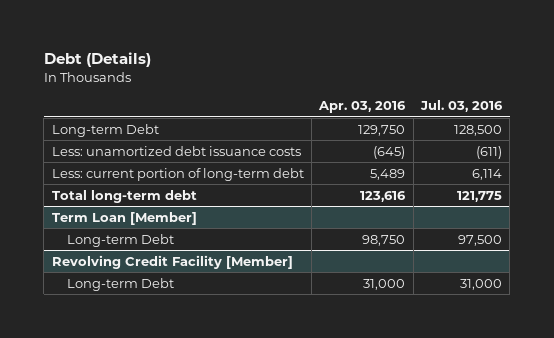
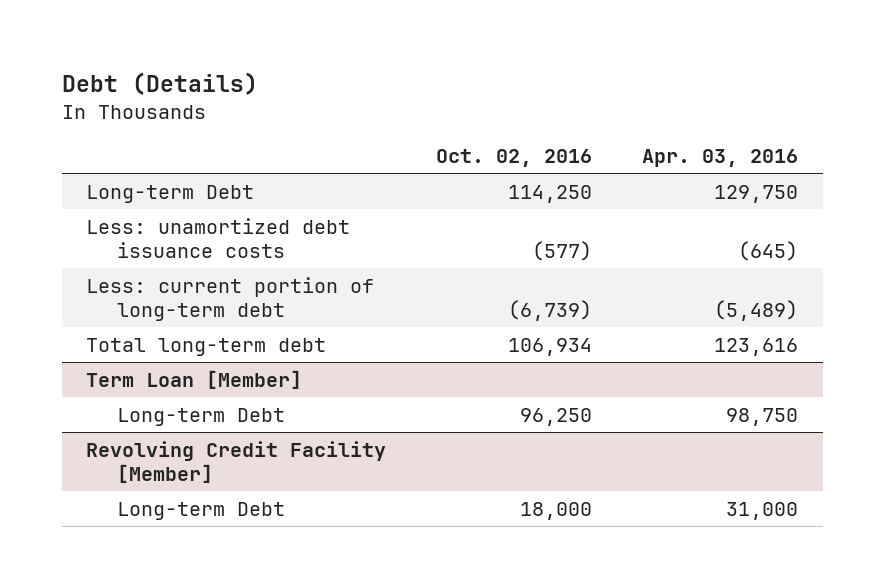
[420,100,504,113] Jul. 03, 2016 -> none
none -> [436,148,593,167] Oct. 02, 2016
[370,168,406,180] 5,489 -> [713,299,798,321] (5,489)

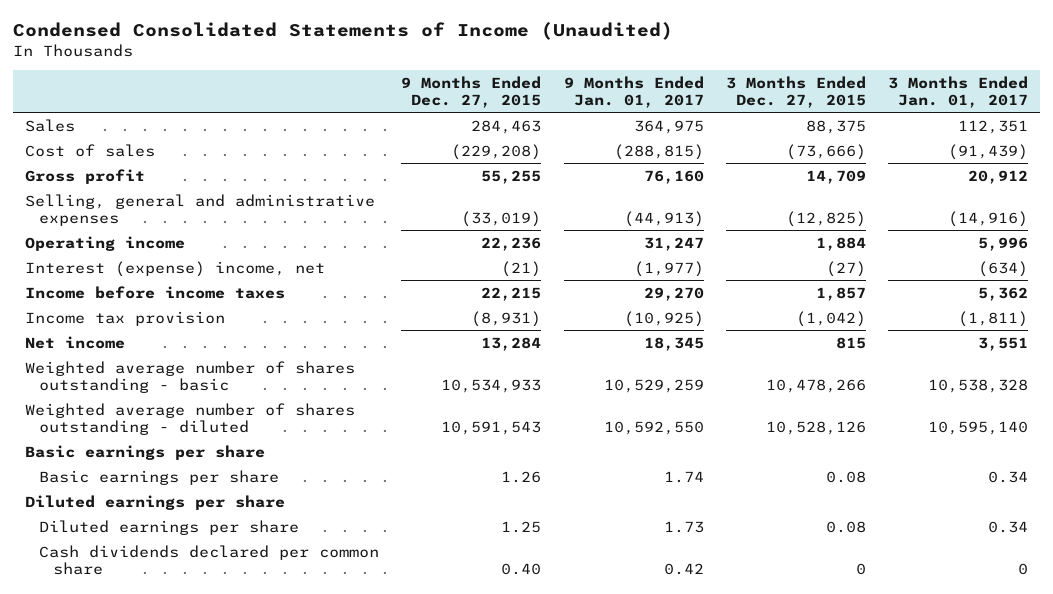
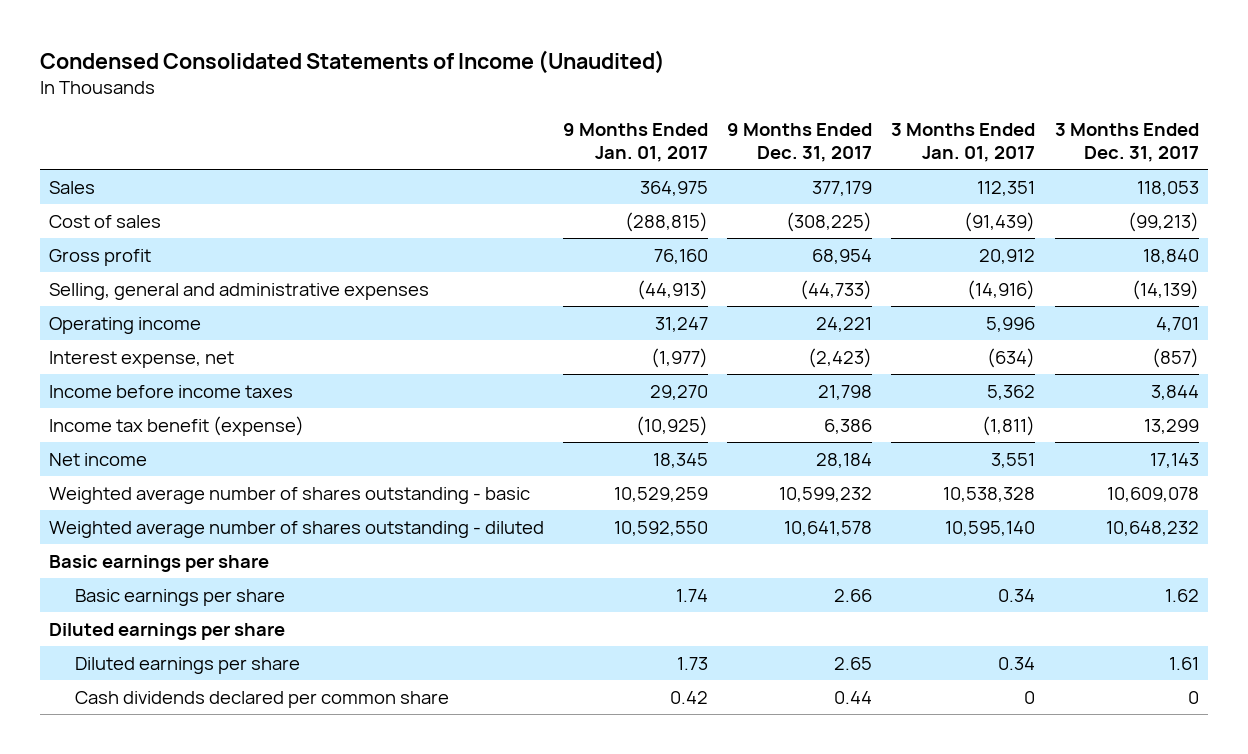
[401,75,542,108] 9 Months Ended Dec. 27, 2015 -> none
[725,75,866,108] 3 Months Ended Dec. 27, 2015 -> none
none -> [727,122,873,162] 9 Months Ended Dec. 31, 2017
none -> [1054,122,1199,162] 3 Months Ended Dec. 31, 2017
[24,260,325,277] Interest (expense) income, net -> [49,350,235,368] Interest expense, net
[24,310,225,326] Income tax provision -> [49,415,305,436] Income tax benefit (expense)

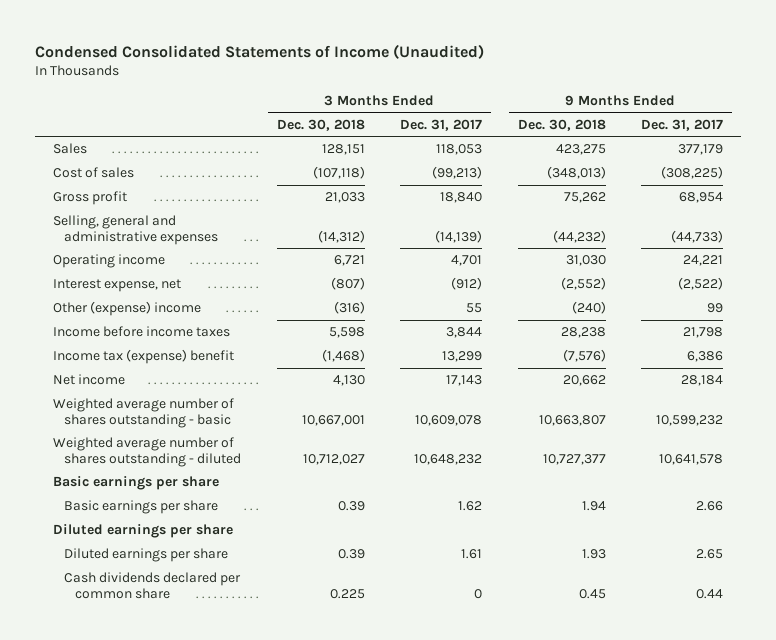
[563,122,709,162] 9 Months Ended Jan. 01, 2017 -> none
[891,122,1036,162] 3 Months Ended Jan. 01, 2017 -> none
none -> [276,118,365,131] Dec. 30, 2018
none -> [517,118,606,131] Dec. 30, 2018
[808,347,873,368] (2,423) -> [678,277,724,291] (2,522)
[1151,347,1199,368] (857) -> [451,277,483,291] (912)
none -> [53,301,202,317] Other (expense) income
[49,415,305,436] Income tax benefit (expense) -> [53,349,235,365] Income tax (expense) benefit

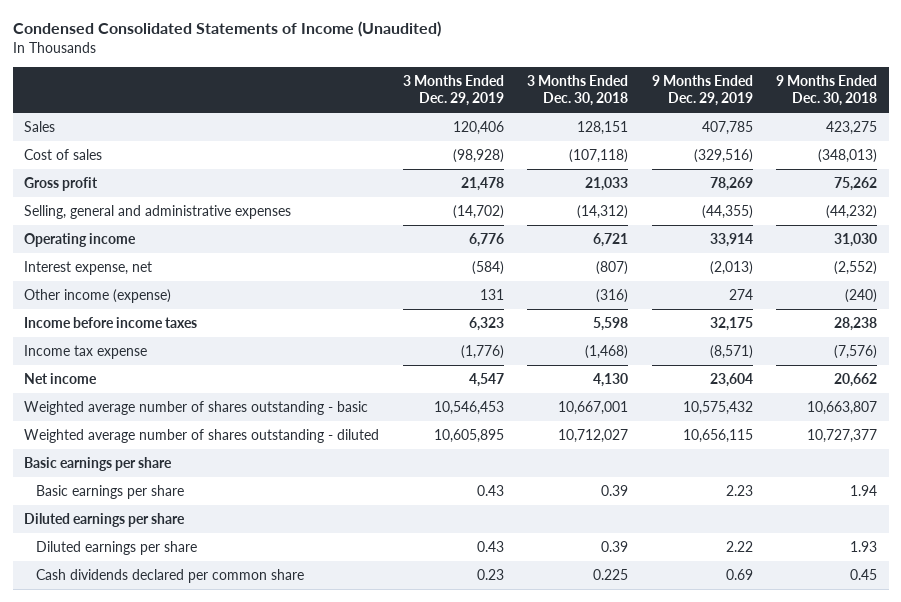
[400,118,483,131] Dec. 31, 2017 -> none
[641,118,724,131] Dec. 31, 2017 -> none
none -> [402,75,504,107] 3 Months Ended Dec. 29, 2019
none -> [651,75,753,107] 9 Months Ended Dec. 29, 2019
[53,301,202,317] Other (expense) income -> [24,289,172,304] Other income (expense)
[53,349,235,365] Income tax (expense) benefit -> [24,345,148,360] Income tax expense

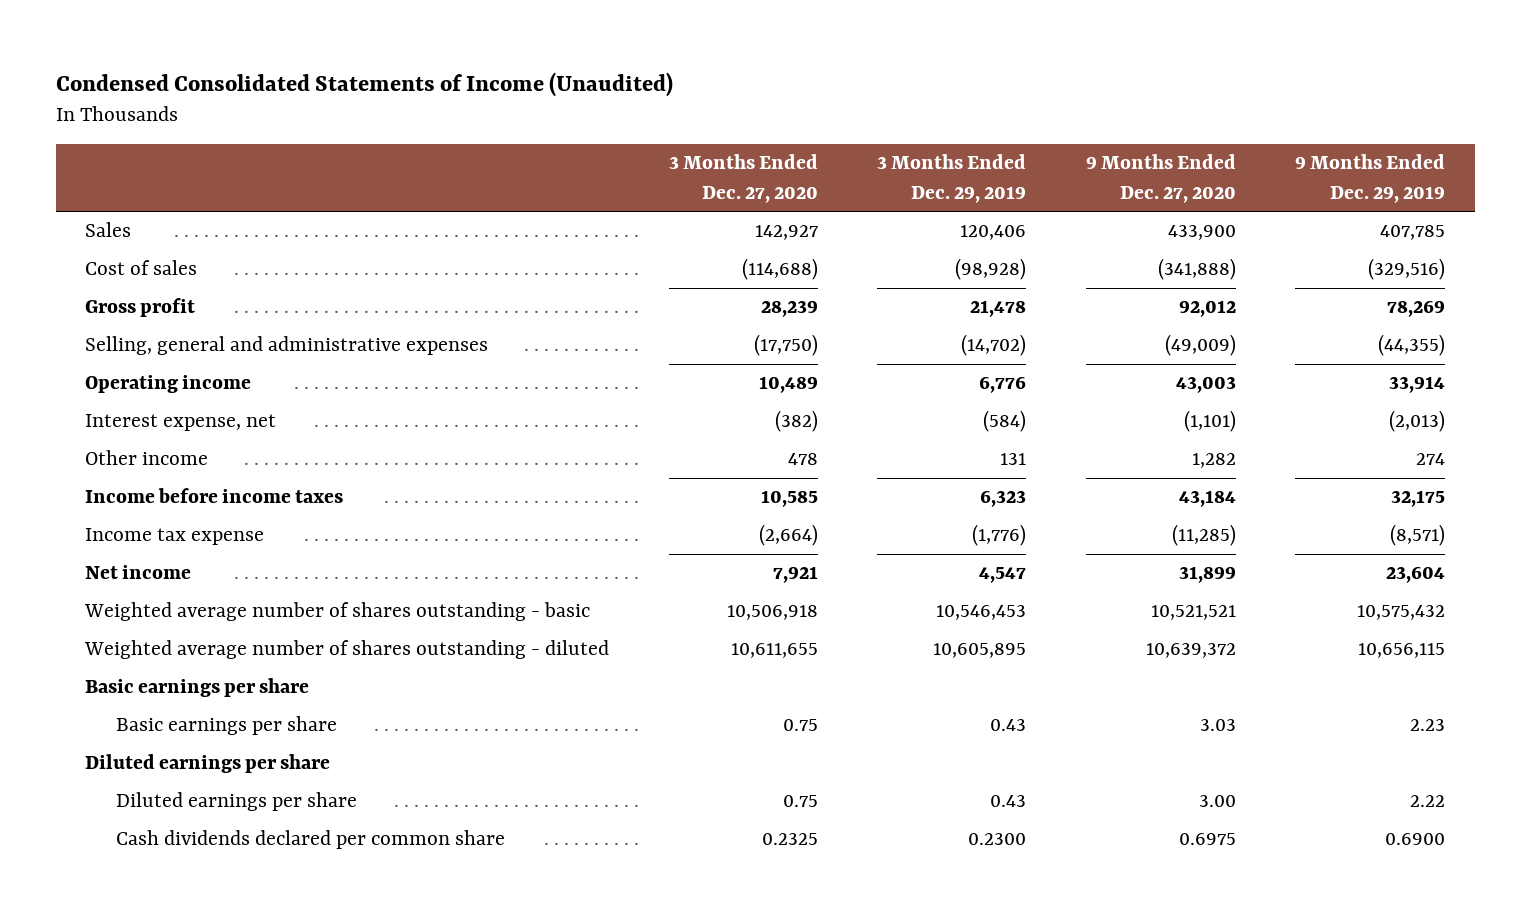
[527,75,629,107] 3 Months Ended Dec. 30, 2018 -> none
[776,75,878,107] 9 Months Ended Dec. 30, 2018 -> none
none -> [668,154,818,203] 3 Months Ended Dec. 27, 2020
none -> [1085,154,1236,203] 9 Months Ended Dec. 27, 2020
[24,289,172,304] Other income (expense) -> [85,450,209,466] Other income
[476,569,504,581] 0.23 -> [968,833,1027,846] 0.2300
[725,569,753,581] 0.69 -> [1385,833,1446,846] 0.6900

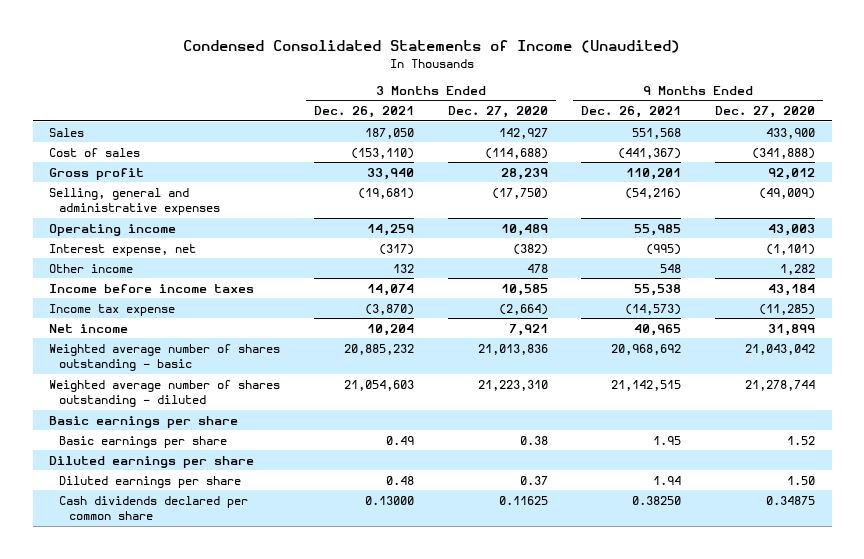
[877,154,1027,203] 3 Months Ended Dec. 29, 2019 -> none
[1295,154,1446,203] 9 Months Ended Dec. 29, 2019 -> none
none -> [314,106,415,119] Dec. 26, 2021
none -> [581,106,682,119] Dec. 26, 2021
[726,605,818,621] 10,506,918 -> [477,343,548,355] 21,013,836
[1150,605,1236,621] 10,521,521 -> [745,343,816,355] 21,043,042
[730,643,818,659] 10,611,655 -> [477,379,548,391] 21,223,310
[1145,643,1236,659] 10,639,372 -> [745,379,816,391] 21,278,744
[782,719,818,732] 0.75 -> [519,435,548,445] 0.38
[1199,719,1236,732] 3.03 -> [787,435,816,445] 1.52
[782,795,818,808] 0.75 -> [519,475,548,485] 0.37
[1198,795,1236,808] 3.00 -> [787,475,816,485] 1.50
[761,833,818,846] 0.2325 -> [498,495,548,505] 0.11625
[1178,833,1236,846] 0.6975 -> [766,495,816,505] 0.34875

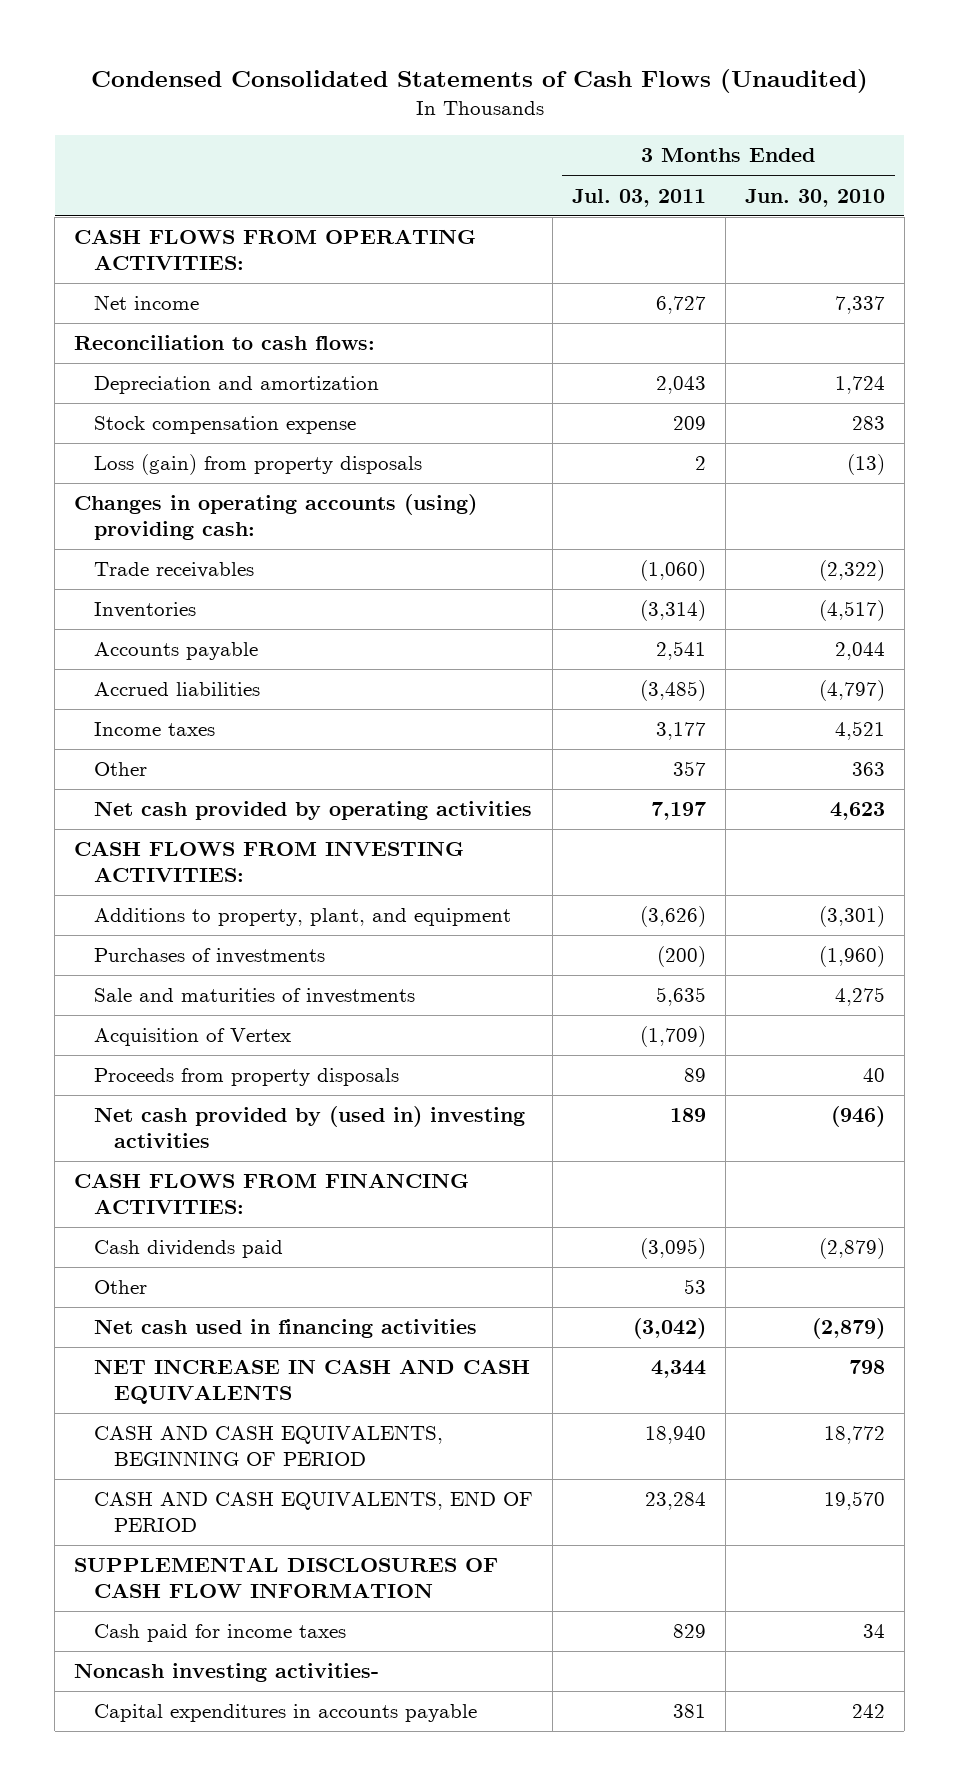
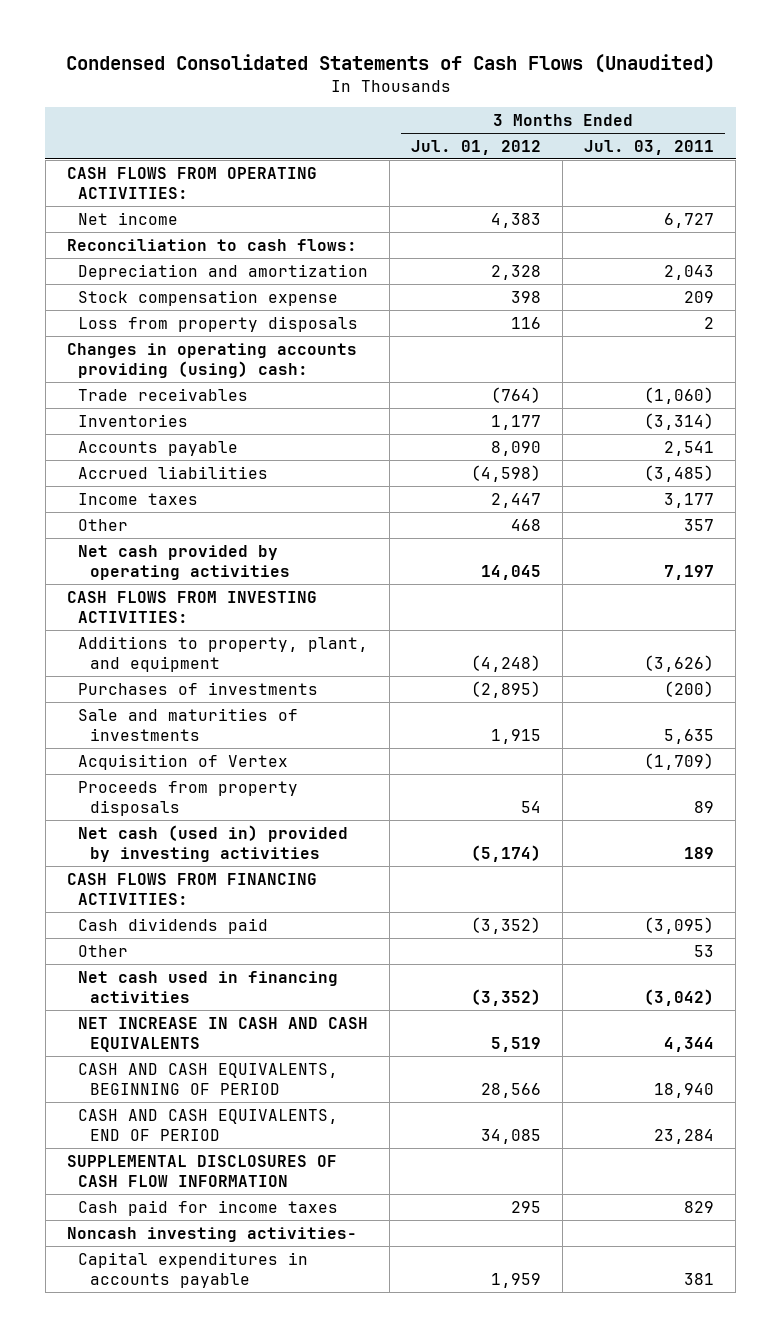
[744,188,885,207] Jun. 30, 2010 -> none
none -> [411,139,542,155] Jul. 01, 2012
[94,454,423,476] Loss (gain) from property disposals -> [78,315,359,332] Loss from property disposals
[74,494,478,540] Changes in operating accounts (using) providing cash: -> [66,342,357,378] Changes in operating accounts providing (using) cash:
[94,1106,526,1148] Net cash provided by (used in) investing activities -> [78,824,349,862] Net cash (used in) provided by investing activities

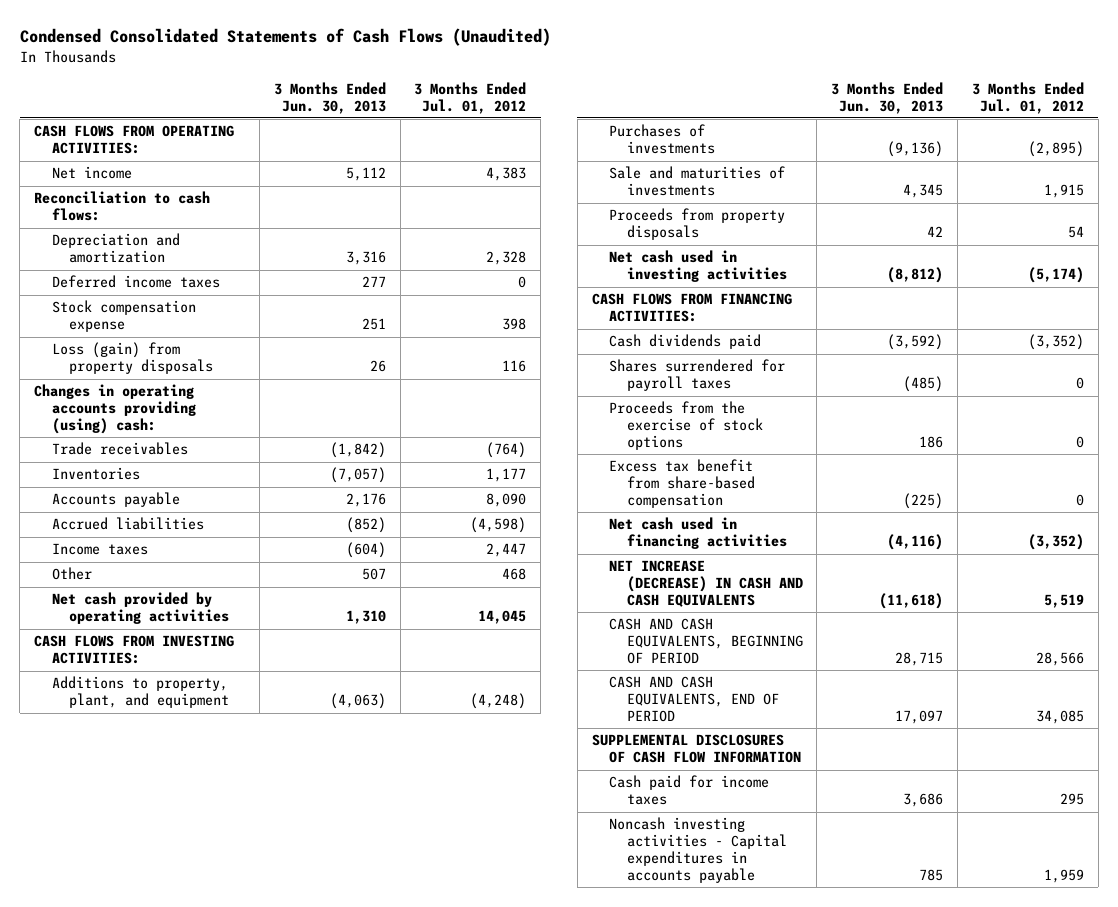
[584,139,715,155] Jul. 03, 2011 -> none
none -> [273,81,386,114] 3 Months Ended Jun. 30, 2013
none -> [51,275,220,289] Deferred income taxes
[78,315,359,332] Loss from property disposals -> [51,342,214,375] Loss (gain) from property disposals
[78,753,289,770] Acquisition of Vertex -> none
[78,824,349,862] Net cash (used in) provided by investing activities -> [609,250,787,283] Net cash used in investing activities
[78,944,129,957] Other -> none
none -> [609,359,786,392] Shares surrendered for payroll taxes
none -> [609,401,763,451] Proceeds from the exercise of stock options
none -> [609,459,755,509] Excess tax benefit from share-based compensation
[78,1016,369,1052] NET INCREASE IN CASH AND CASH EQUIVALENTS -> [609,560,803,608] NET INCREASE (DECREASE) IN CASH AND CASH EQUIVALENTS
[66,1226,357,1242] Noncash investing activities- -> none
[78,1251,309,1288] Capital expenditures in accounts payable -> [609,817,787,883] Noncash investing activities - Capital expenditures in accounts payable

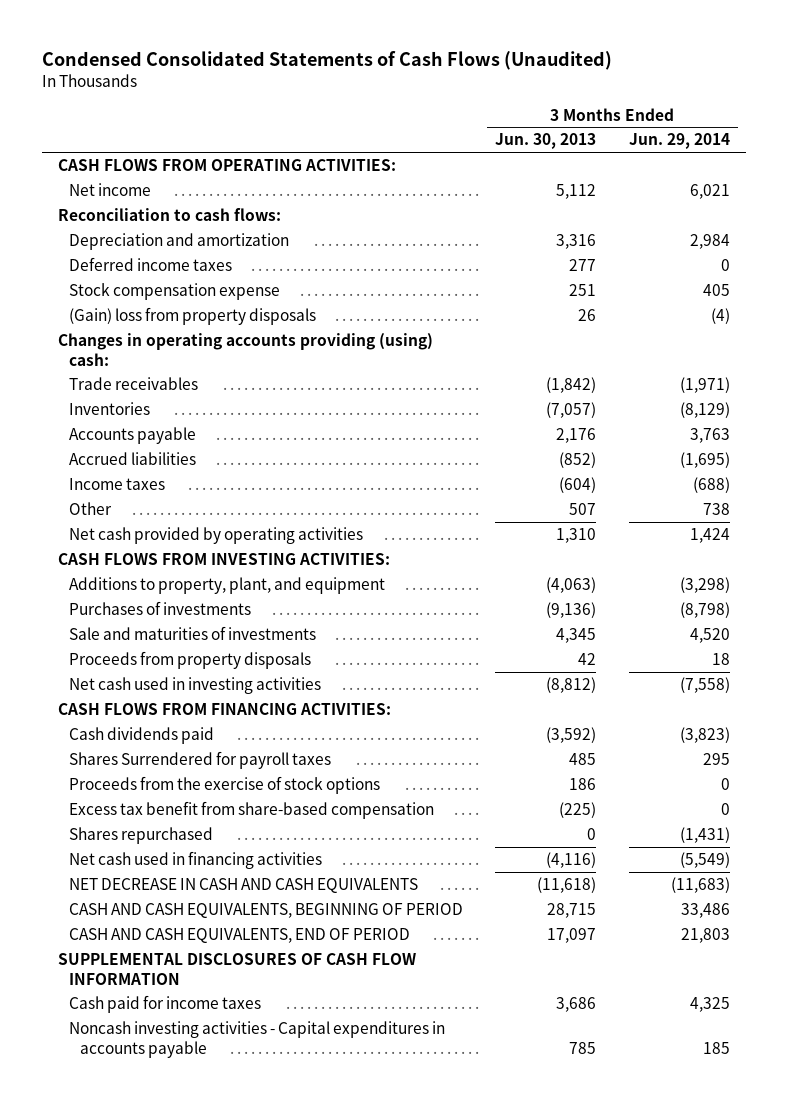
[414,81,527,114] 3 Months Ended Jul. 01, 2012 -> none
none -> [628,133,730,150] Jun. 29, 2014
[51,342,214,375] Loss (gain) from property disposals -> [68,307,316,326] (Gain) loss from property disposals
[609,359,786,392] Shares surrendered for payroll taxes -> [68,751,331,770] Shares Surrendered for payroll taxes
[903,376,944,393] (485) -> [569,753,597,766] 485
none -> [68,827,213,845] Shares repurchased
[609,560,803,608] NET INCREASE (DECREASE) IN CASH AND CASH EQUIVALENTS -> [68,878,418,894] NET DECREASE IN CASH AND CASH EQUIVALENTS

